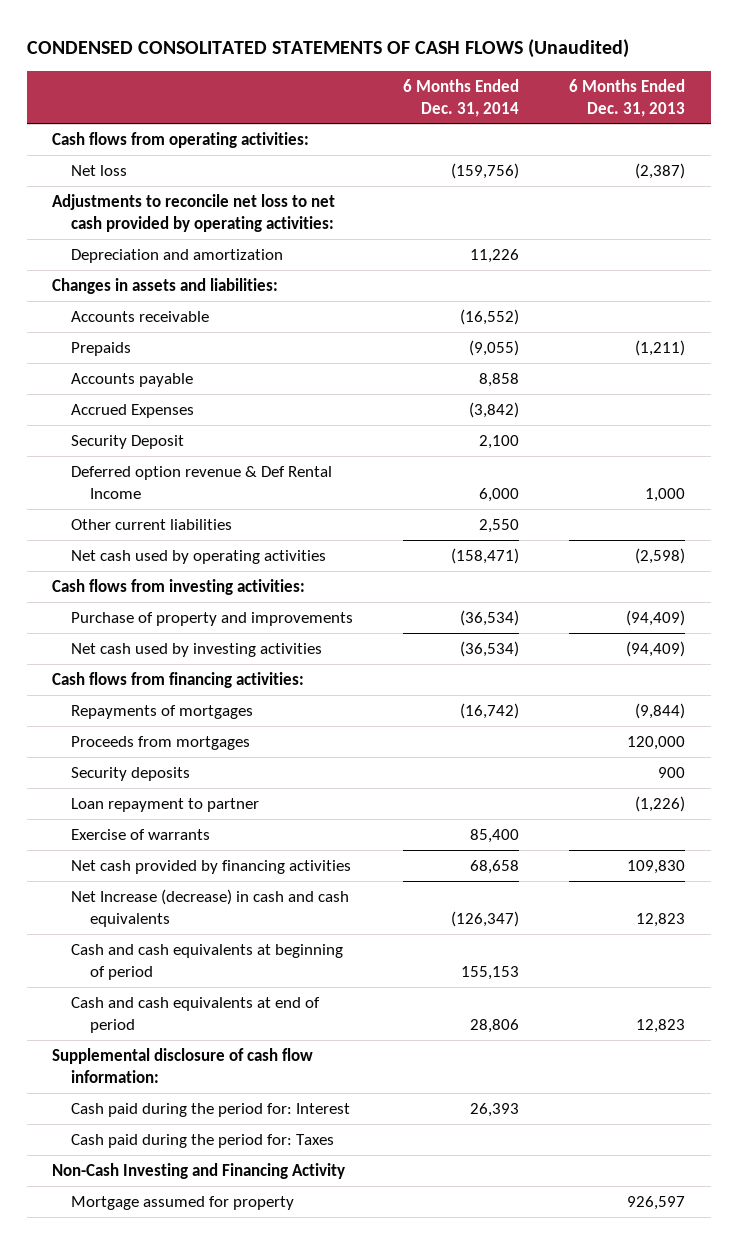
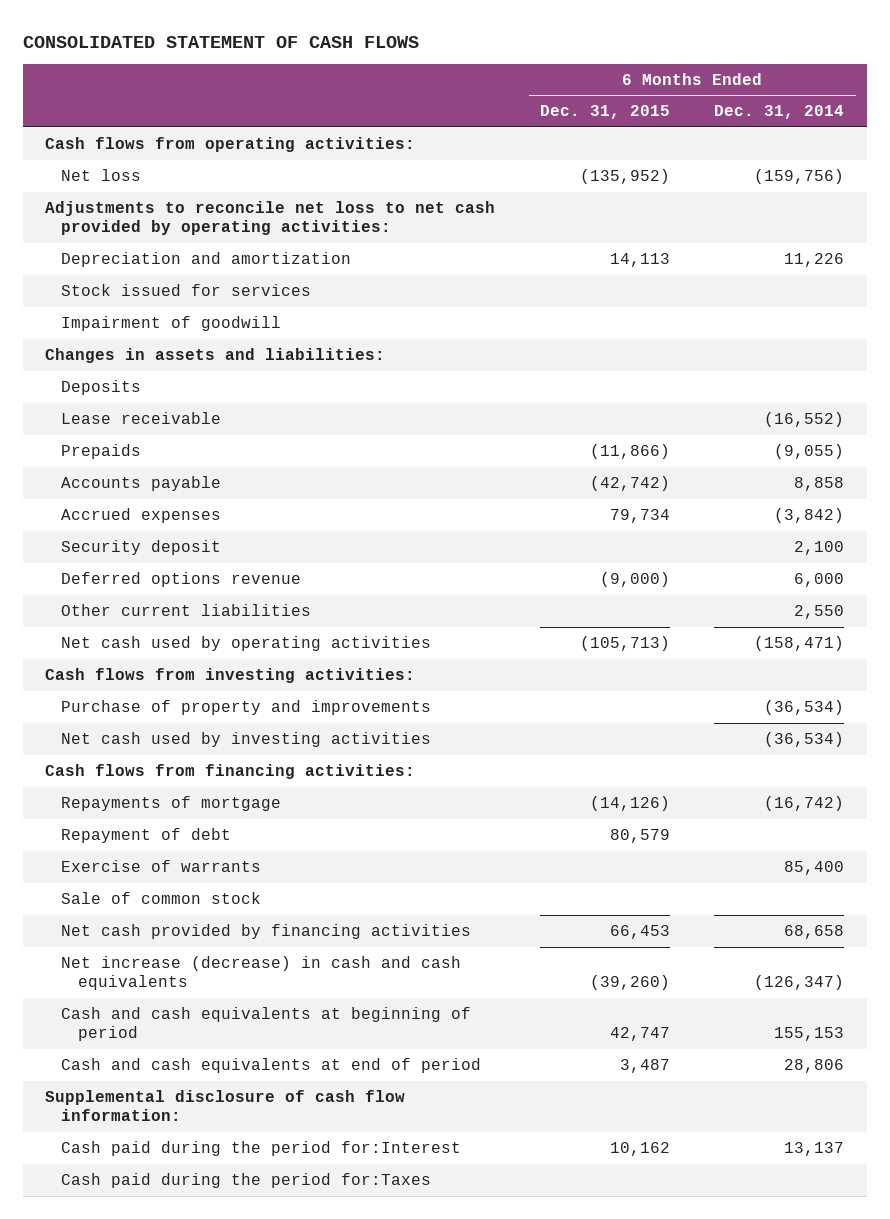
[26,38,629,58] CONDENSED CONSOLITATED STATEMENTS OF CASH FLOWS (Unaudited) -> [23,35,420,48] CONSOLIDATED STATEMENT OF CASH FLOWS
[569,78,686,117] 6 Months Ended Dec. 31, 2013 -> none
none -> [539,105,670,120] Dec. 31, 2015
none -> [61,284,312,297] Stock issued for services
none -> [61,316,282,332] Impairment of goodwill
none -> [61,380,142,396] Deposits
[71,311,210,323] Accounts receivable -> [61,412,222,425] Lease receivable
[71,404,195,419] Accrued Expenses -> [61,508,222,524] Accrued expenses
[71,435,185,450] Security Deposit -> [61,540,222,556] Security deposit
[71,466,333,499] Deferred option revenue & Def Rental Income -> [61,572,302,588] Deferred options revenue
[71,736,251,751] Proceeds from mortgages -> none
[71,767,191,782] Security deposits -> none
[71,798,260,813] Loan repayment to partner -> none
[71,705,254,720] Repayments of mortgages -> [61,796,282,812] Repayments of mortgage
none -> [61,828,232,844] Repayment of debt
none -> [61,892,262,905] Sale of common stock
[71,889,350,927] Net Increase (decrease) in cash and cash equivalents -> [61,956,462,991] Net increase (decrease) in cash and cash equivalents
[51,1163,345,1180] Non-Cash Investing and Financing Activity -> none
[71,1196,295,1211] Mortgage assumed for property -> none
[71,1103,351,1118] Cash paid during the period for: Interest -> [61,1141,462,1157] Cash paid during the period for:Interest
[470,1103,520,1118] 26,393 -> [784,1142,845,1157] 13,137
[71,1134,335,1149] Cash paid during the period for: Taxes -> [61,1173,432,1189] Cash paid during the period for:Taxes

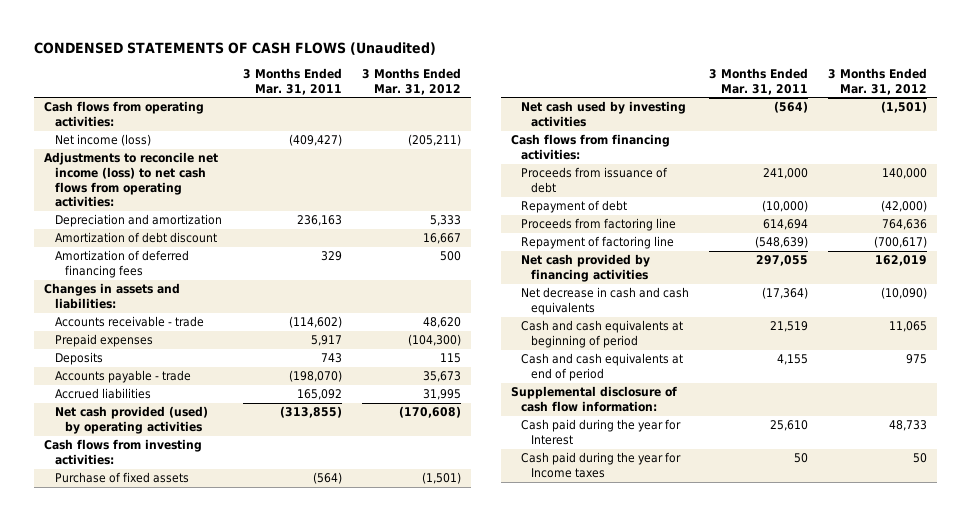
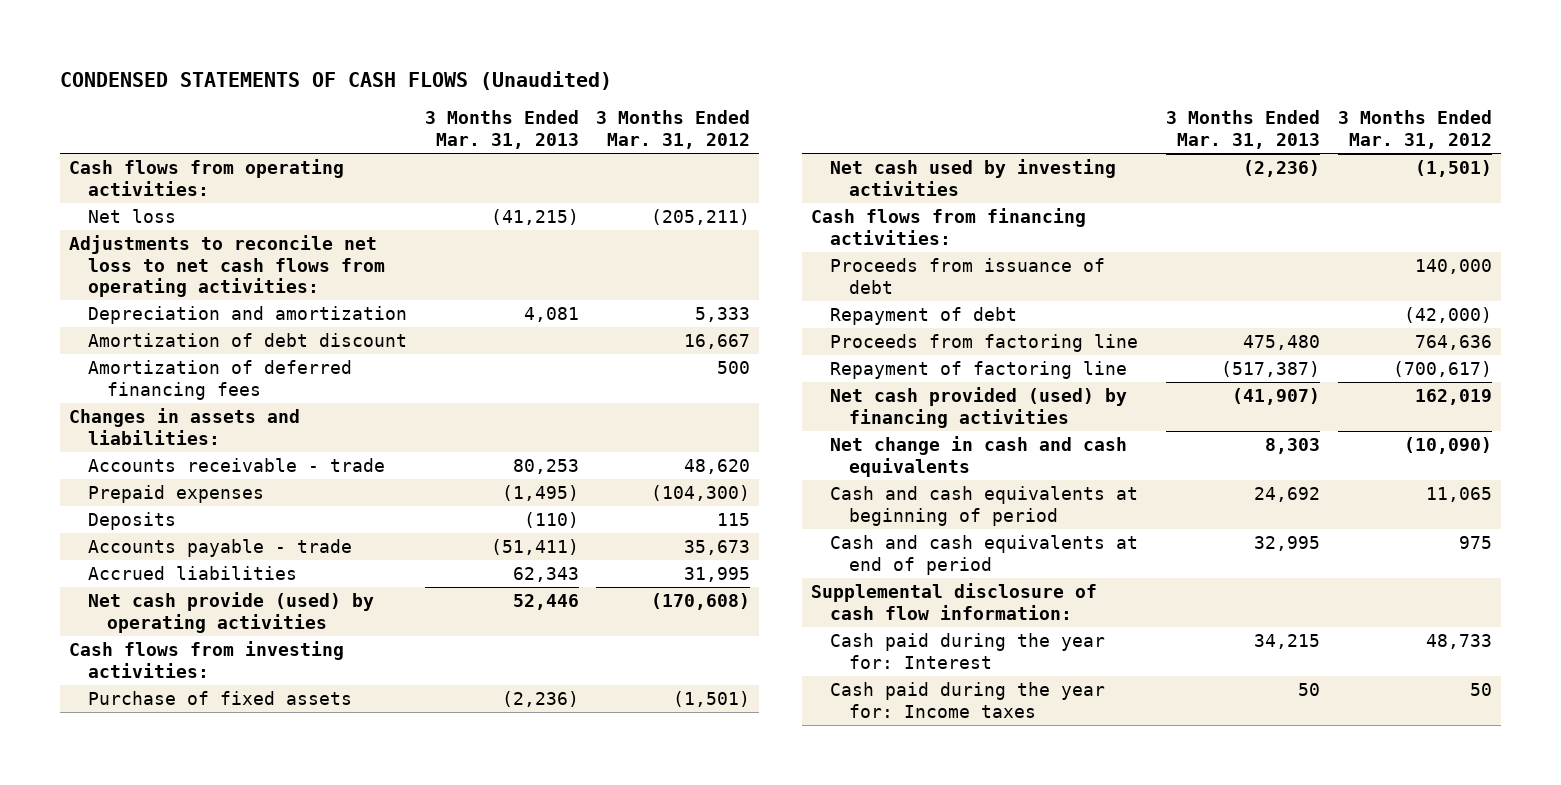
[242,68,342,95] 3 Months Ended Mar. 31, 2011 -> none
none -> [424,110,579,149] 3 Months Ended Mar. 31, 2013
[54,134,151,147] Net income (loss) -> [87,209,176,224] Net loss
[44,152,219,208] Adjustments to reconcile net income (loss) to net cash flows from operating activities: -> [69,235,385,297] Adjustments to reconcile net loss to net cash flows from operating activities:
[54,406,208,435] Net cash provided (used) by operating activities -> [87,592,374,633] Net cash provide (used) by operating activities
[520,254,650,283] Net cash provided by financing activities -> [829,387,1127,428] Net cash provided (used) by financing activities
[520,287,689,316] Net decrease in cash and cash equivalents -> [829,436,1127,477] Net change in cash and cash equivalents
[520,419,681,446] Cash paid during the year for Interest -> [829,633,1105,669] Cash paid during the year for: Interest
[520,452,681,479] Cash paid during the year for Income taxes -> [829,682,1105,718] Cash paid during the year for: Income taxes

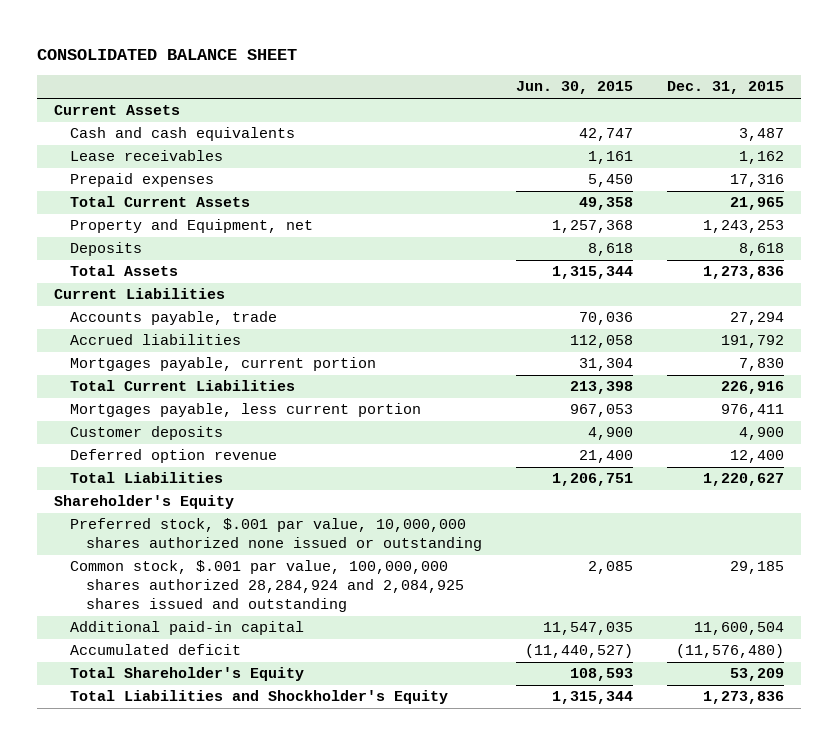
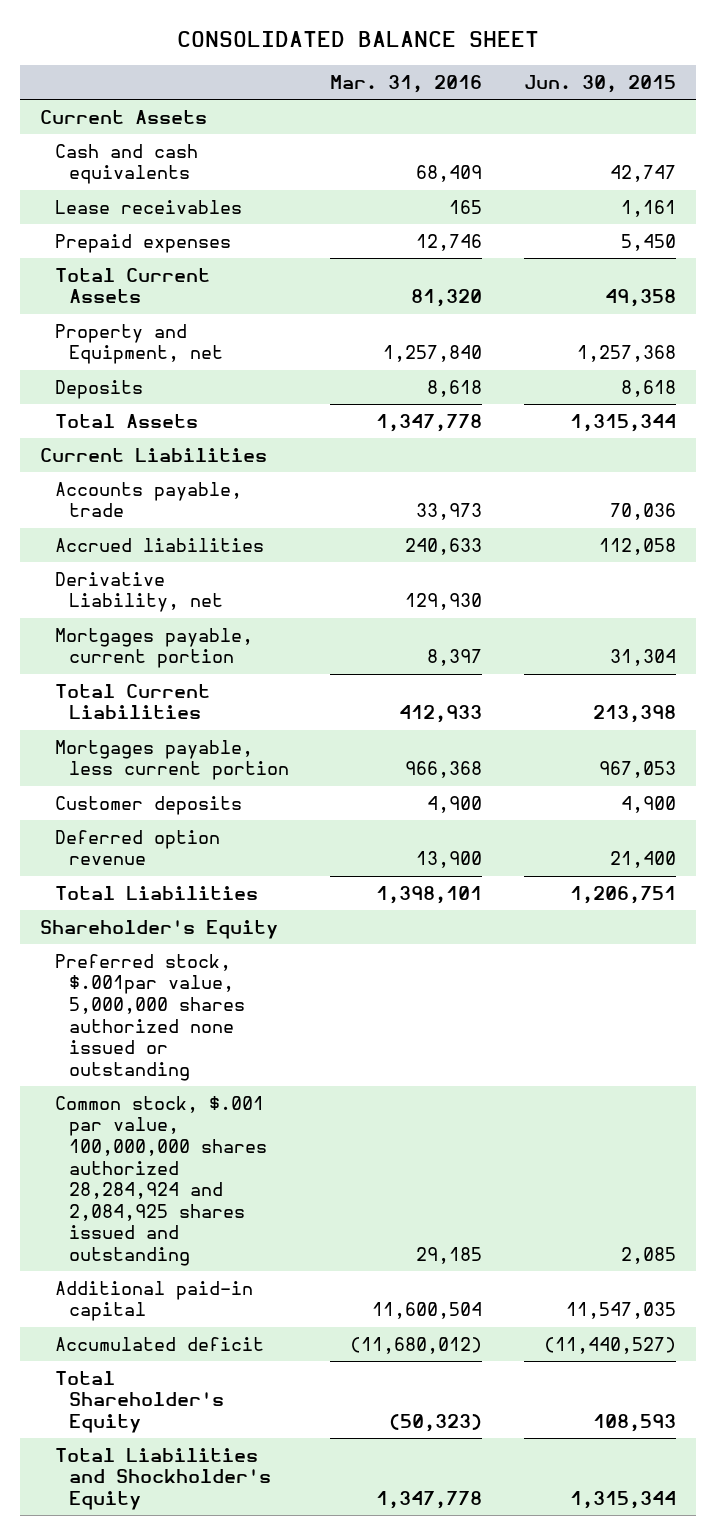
[666,81,784,95] Dec. 31, 2015 -> none
none -> [330,74,483,93] Mar. 31, 2016
none -> [54,571,224,613] Derivative Liability, net
[69,518,482,552] Preferred stock, $.001 par value, 10,000,000 shares authorized none issued or outstanding -> [54,953,246,1081] Preferred stock, $.001par value, 5,000,000 shares authorized none issued or outstanding

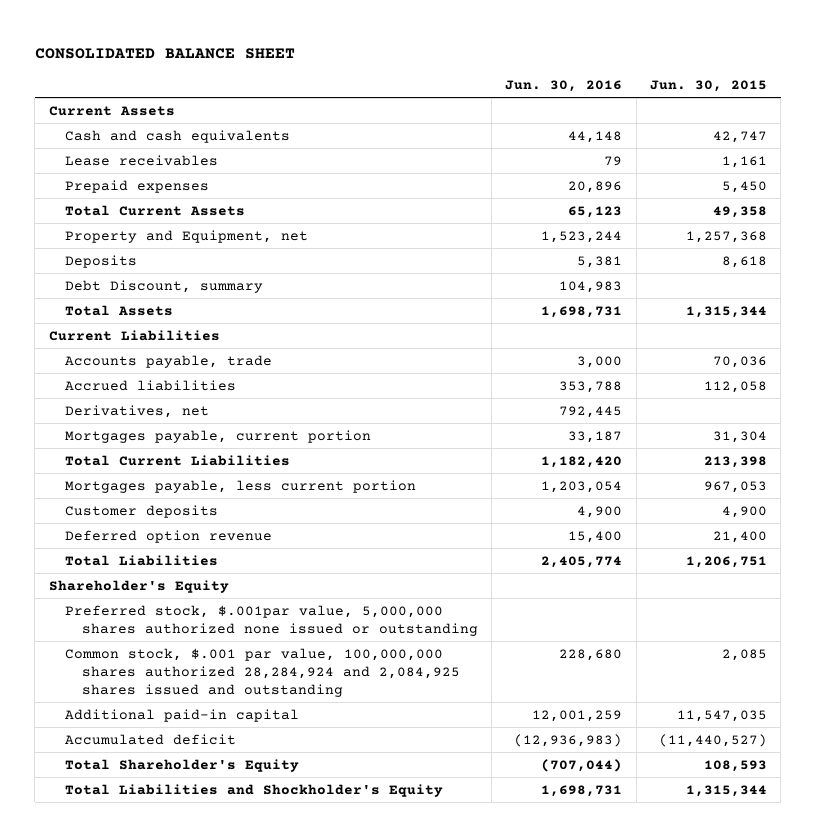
[330,74,483,93] Mar. 31, 2016 -> none
none -> [505,79,623,92] Jun. 30, 2016
none -> [65,279,264,293] Debt Discount, summary
[54,571,224,613] Derivative Liability, net -> [65,404,210,418] Derivatives, net

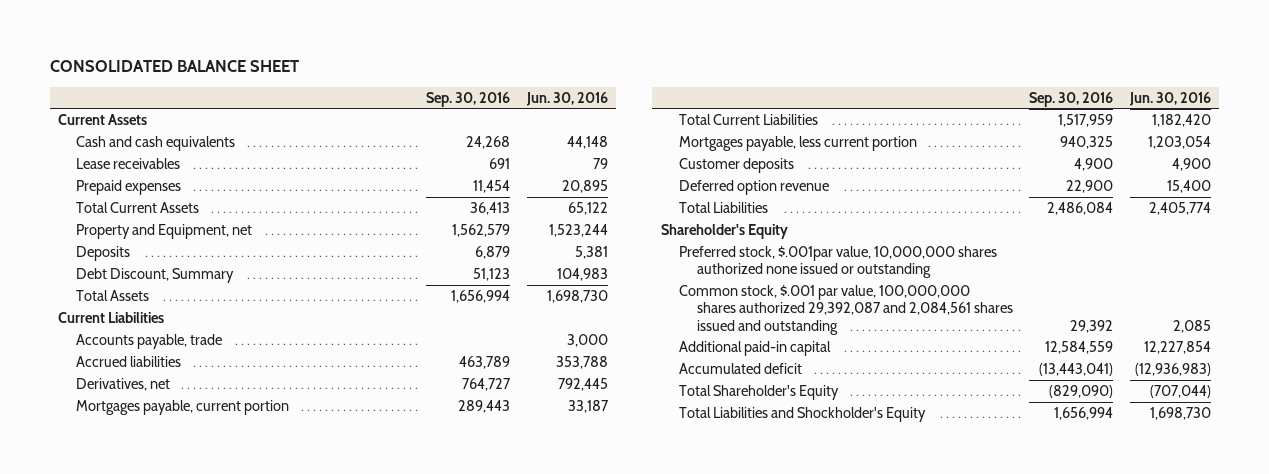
[650,79,768,92] Jun. 30, 2015 -> none
none -> [426,91,511,107] Sep. 30, 2016
[568,180,623,193] 20,896 -> [561,179,608,193] 20,895
[568,205,623,218] 65,123 -> [567,201,608,215] 65,122
[65,279,264,293] Debt Discount, summary -> [75,267,234,283] Debt Discount, Summary
[541,305,623,318] 1,698,731 -> [546,289,608,303] 1,698,730
[65,604,478,636] Preferred stock, $.001par value, 5,000,000 shares authorized none issued or outstanding -> [678,245,997,279] Preferred stock, $.001par value, 10,000,000 shares authorized none issued or outstanding
[65,647,460,697] Common stock, $.001 par value, 100,000,000 shares authorized 28,284,924 and 2,084,925 shares issued and outstanding -> [678,284,1013,335] Common stock, $.001 par value, 100,000,000 shares authorized 29,392,087 and 2,084,561 shares issued and outstanding
[559,648,623,661] 228,680 -> [1172,319,1211,333] 2,085
[532,709,623,722] 12,001,259 -> [1143,340,1211,354] 12,227,854
[541,784,623,797] 1,698,731 -> [1149,406,1211,420] 1,698,730

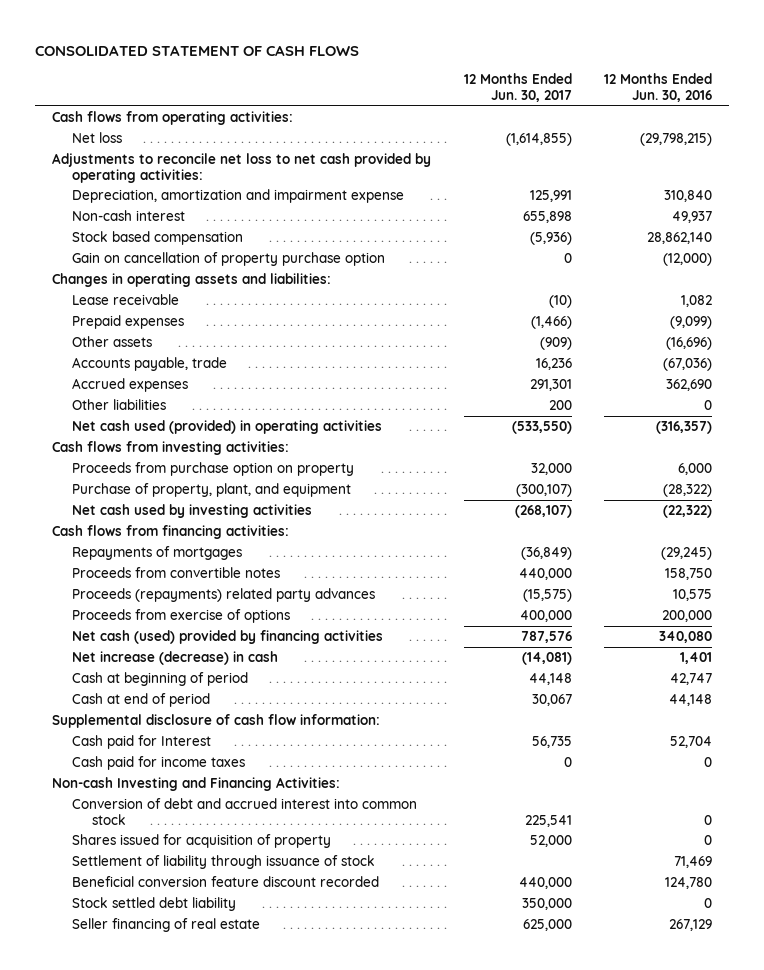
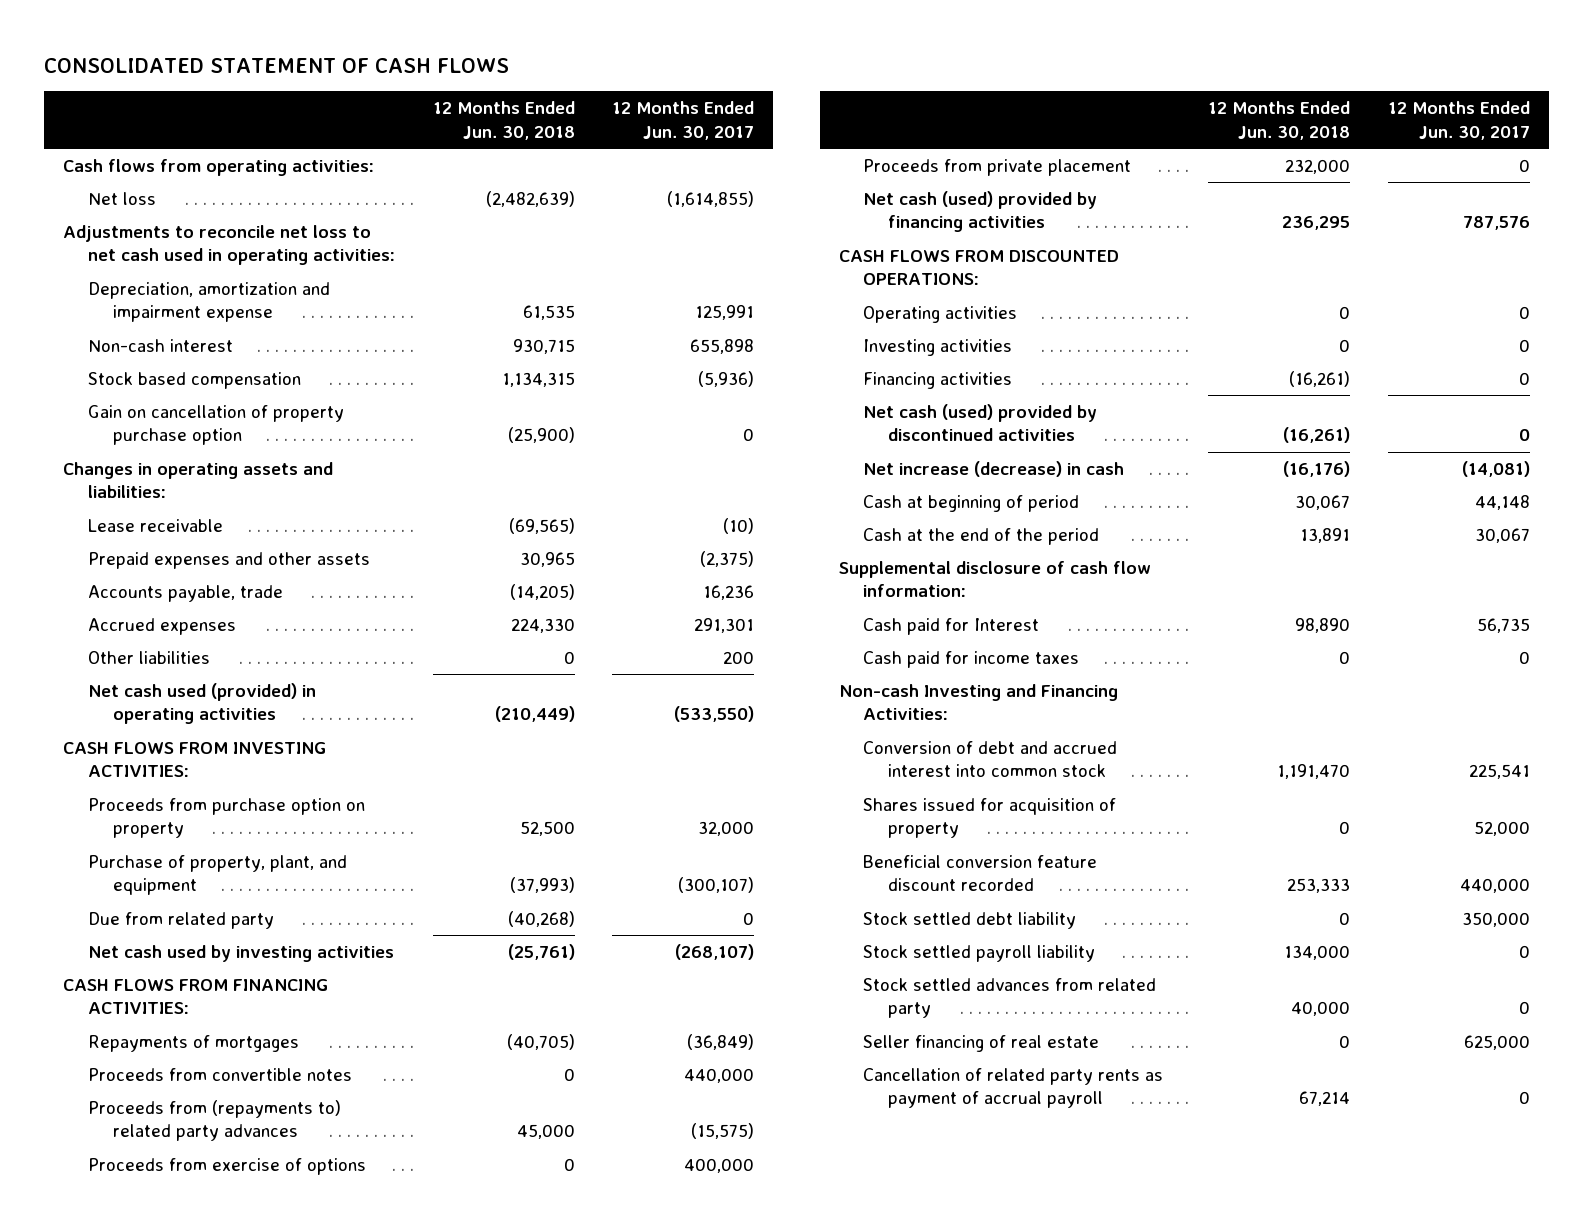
[604,73,713,102] 12 Months Ended Jun. 30, 2016 -> none
none -> [432,101,575,140] 12 Months Ended Jun. 30, 2018
[51,152,431,183] Adjustments to reconcile net loss to net cash provided by operating activities: -> [63,224,395,266] Adjustments to reconcile net loss to net cash used in operating activities:
[72,314,185,329] Prepaid expenses -> none
[72,335,153,347] Other assets -> none
none -> [87,551,370,569] Prepaid expenses and other assets
[51,440,289,455] Cash flows from investing activities: -> [63,741,327,778] CASH FLOWS FROM INVESTING ACTIVITIES:
none -> [87,911,274,929] Due from related party
[51,524,289,539] Cash flows from financing activities: -> [63,978,329,1015] CASH FLOWS FROM FINANCING ACTIVITIES:
[72,587,376,602] Proceeds (repayments) related party advances -> [87,1099,341,1142] Proceeds from (repayments to) related party advances
none -> [863,158,1132,176] Proceeds from private placement
none -> [838,249,1119,286] CASH FLOWS FROM DISCOUNTED OPERATIONS:
none -> [863,305,1018,323] Operating activities
none -> [863,338,1013,356] Investing activities
none -> [863,371,1013,389] Financing activities
none -> [863,403,1098,442] Net cash (used) provided by discontinued activities
[72,692,211,707] Cash at end of period -> [863,527,1100,545] Cash at the end of the period
[72,854,376,869] Settlement of liability through issuance of stock -> none
none -> [863,944,1096,962] Stock settled payroll liability
none -> [863,977,1157,1019] Stock settled advances from related party
none -> [863,1067,1164,1109] Cancellation of related party rents as payment of accrual payroll

